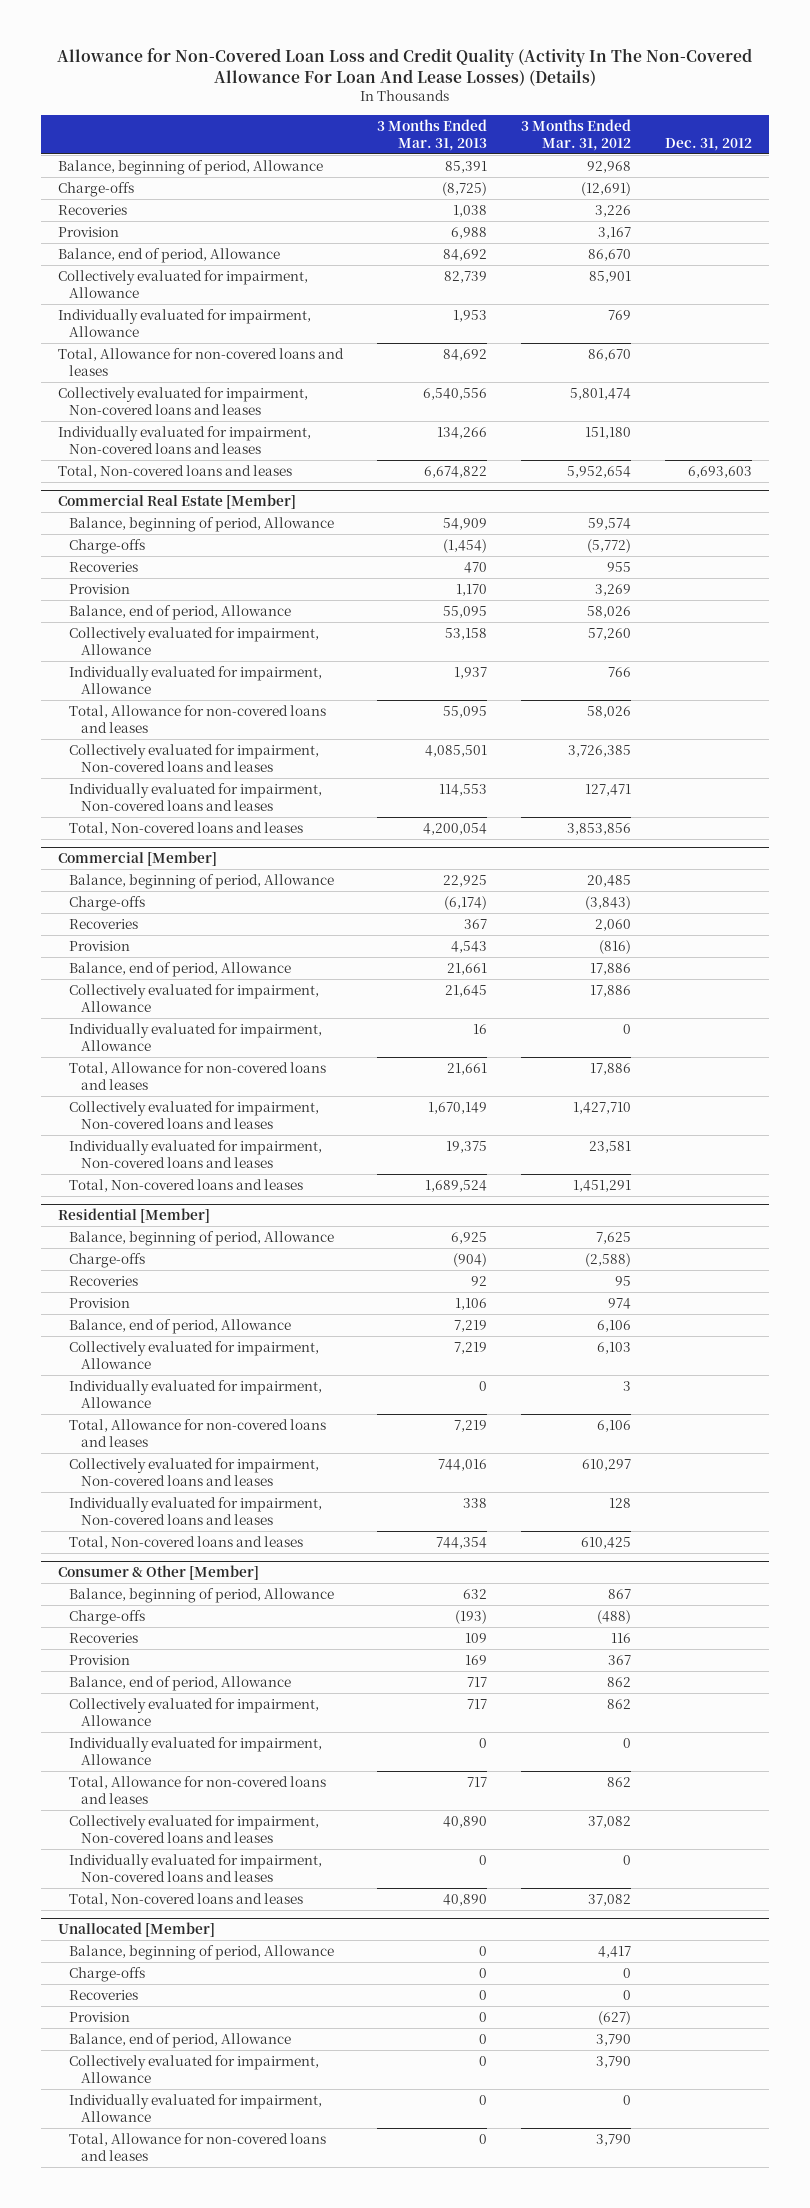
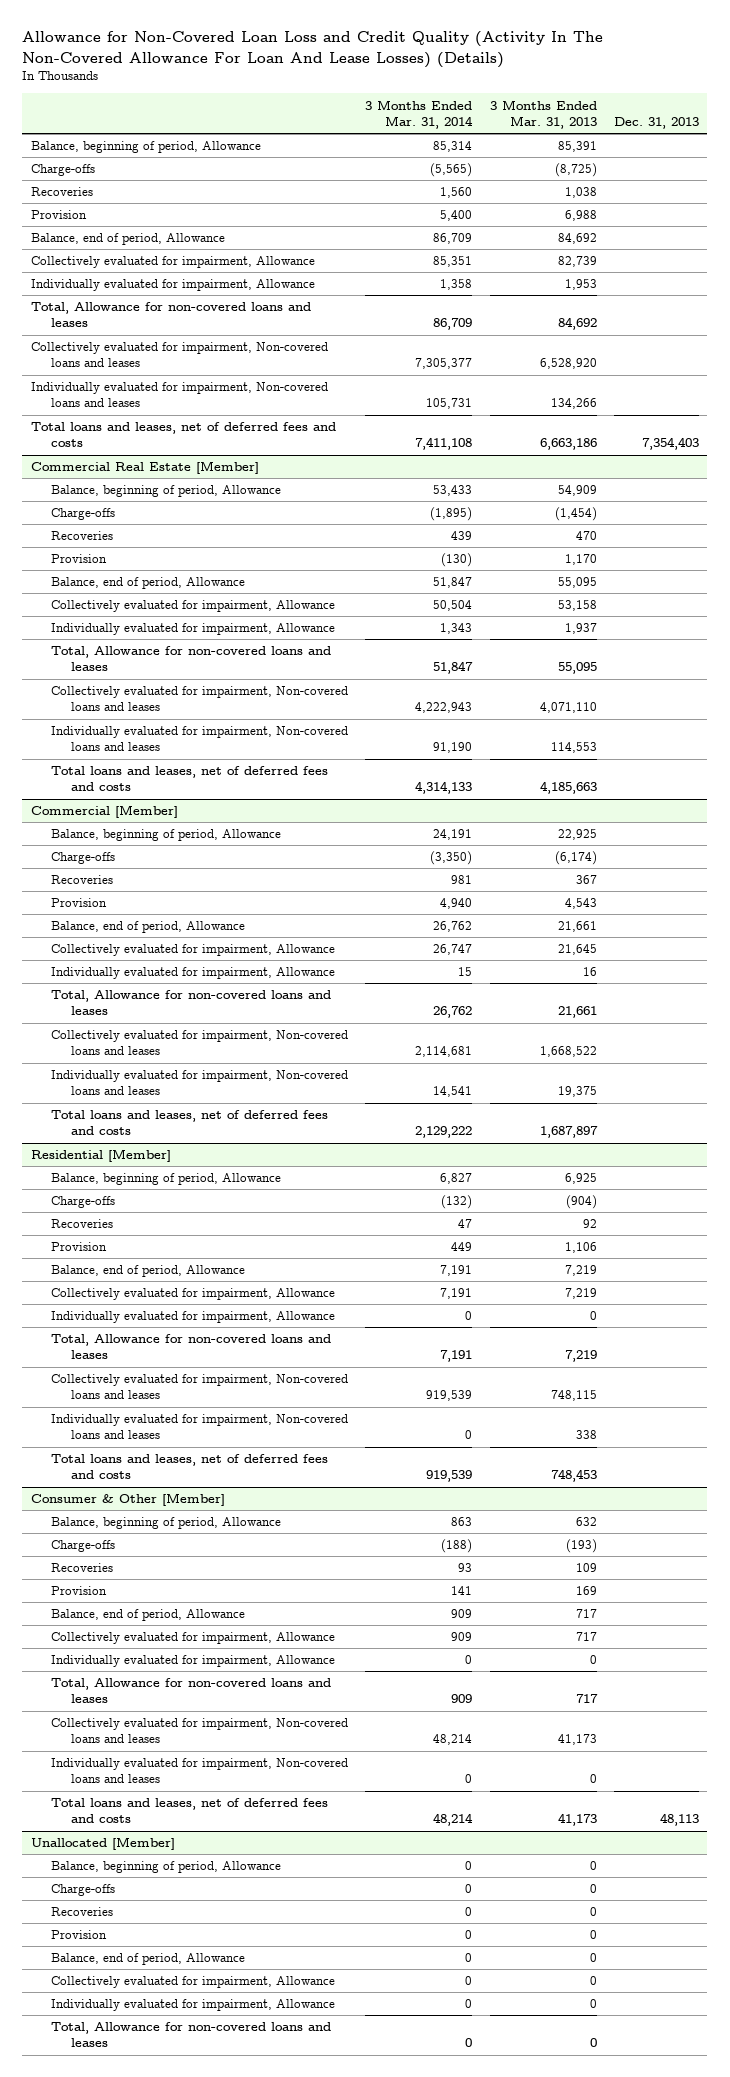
[520,118,631,152] 3 Months Ended Mar. 31, 2012 -> none
[665,138,753,152] Dec. 31, 2012 -> none
none -> [365,99,474,129] 3 Months Ended Mar. 31, 2014
none -> [613,116,699,129] Dec. 31, 2013
[422,387,487,400] 6,540,556 -> [539,358,597,370] 6,528,920
[57,464,292,478] Total, Non-covered loans and leases -> none
none -> [30,422,336,448] Total loans and leases, net of deferred fees and costs
[424,744,487,757] 4,085,501 -> [539,702,597,714] 4,071,110
[69,821,304,835] Total, Non-covered loans and leases -> none
none -> [51,766,329,792] Total loans and leases, net of deferred fees and costs
[427,1101,487,1114] 1,670,149 -> [539,1046,597,1058] 1,668,522
[69,1178,304,1192] Total, Non-covered loans and leases -> none
none -> [51,1110,329,1136] Total loans and leases, net of deferred fees and costs
[437,1458,487,1471] 744,016 -> [550,1390,597,1402] 748,115
[69,1535,304,1549] Total, Non-covered loans and leases -> none
none -> [51,1454,329,1480] Total loans and leases, net of deferred fees and costs
[442,1815,487,1828] 40,890 -> [557,1734,597,1746] 41,173
[69,1892,304,1906] Total, Non-covered loans and leases -> none
none -> [51,1798,329,1824] Total loans and leases, net of deferred fees and costs

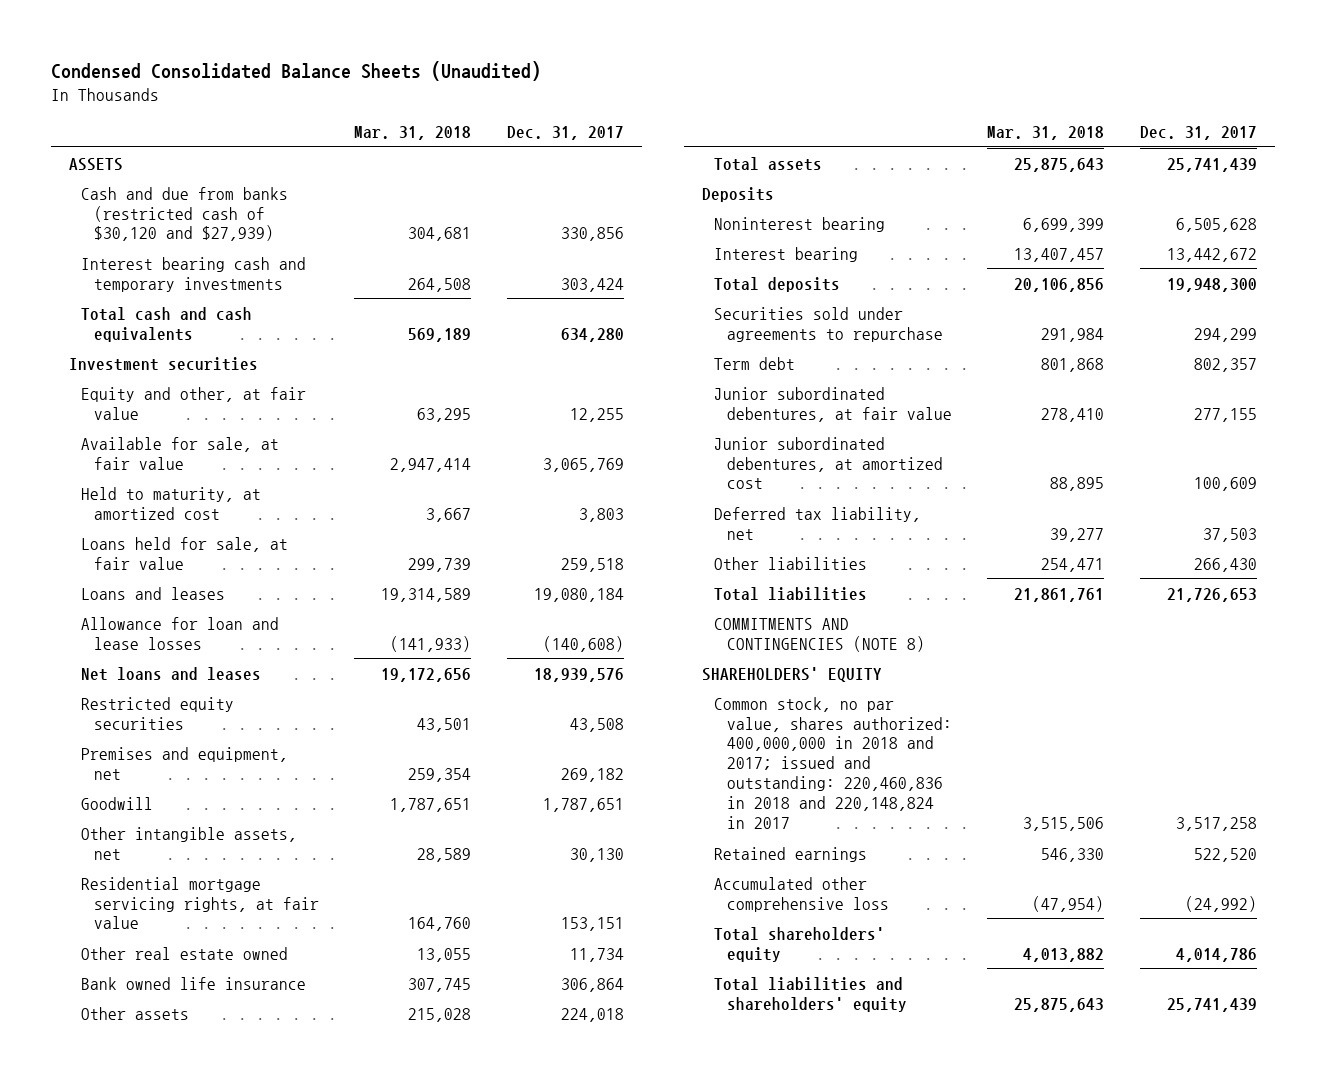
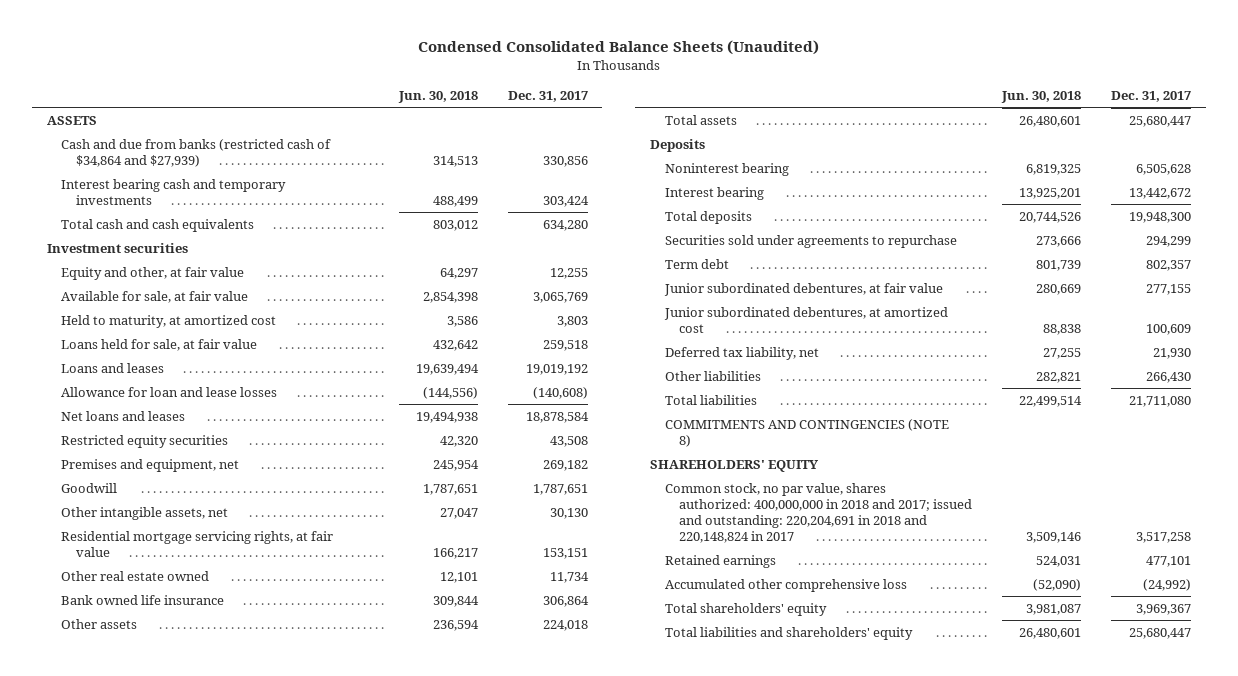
[354,125,472,140] Mar. 31, 2018 -> none
none -> [397,90,478,103] Jun. 30, 2018
[81,186,289,242] Cash and due from banks (restricted cash of $30,120 and $27,939) -> [61,138,332,167] Cash and due from banks (restricted cash of $34,864 and $27,939)
[534,587,625,602] 19,080,184 -> [525,363,588,375] 19,019,192
[534,667,625,682] 18,939,576 -> [525,411,589,423] 18,878,584
[1167,157,1258,172] 25,741,439 -> [1128,115,1191,127] 25,680,447
[1203,527,1258,542] 37,503 -> [1152,347,1191,359] 21,930
[1167,587,1258,602] 21,726,653 -> [1128,395,1191,407] 21,711,080
[714,696,952,830] Common stock, no par value, shares authorized: 400,000,000 in 2018 and 2017; issued and outstanding: 220,460,836 in 2018 and 220,148,824 in 2017 -> [664,482,973,544] Common stock, no par value, shares authorized: 400,000,000 in 2018 and 2017; issued and outstanding: 220,204,691 in 2018 and 220,148,824 in 2017
[1194,847,1258,862] 522,520 -> [1145,555,1191,567] 477,101
[1176,947,1258,962] 4,014,786 -> [1135,603,1191,615] 3,969,367
[1167,997,1258,1012] 25,741,439 -> [1128,627,1191,639] 25,680,447

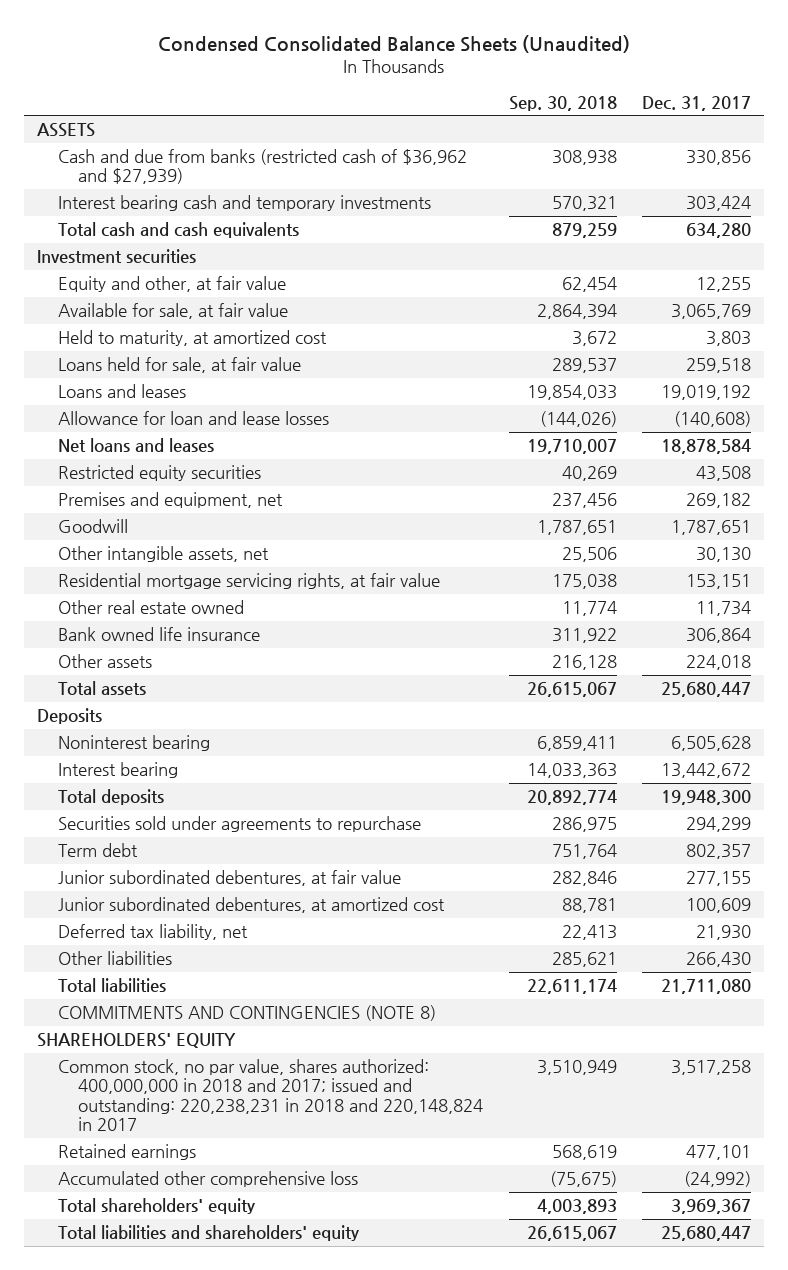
[397,90,478,103] Jun. 30, 2018 -> none
none -> [508,95,617,111] Sep. 30, 2018
[61,138,332,167] Cash and due from banks (restricted cash of $34,864 and $27,939) -> [57,149,467,185] Cash and due from banks (restricted cash of $36,962 and $27,939)
[664,482,973,544] Common stock, no par value, shares authorized: 400,000,000 in 2018 and 2017; issued and outstanding: 220,204,691 in 2018 and 220,148,824 in 2017 -> [57,1059,484,1131] Common stock, no par value, shares authorized: 400,000,000 in 2018 and 2017; issued and outstanding: 220,238,231 in 2018 and 220,148,824 in 2017

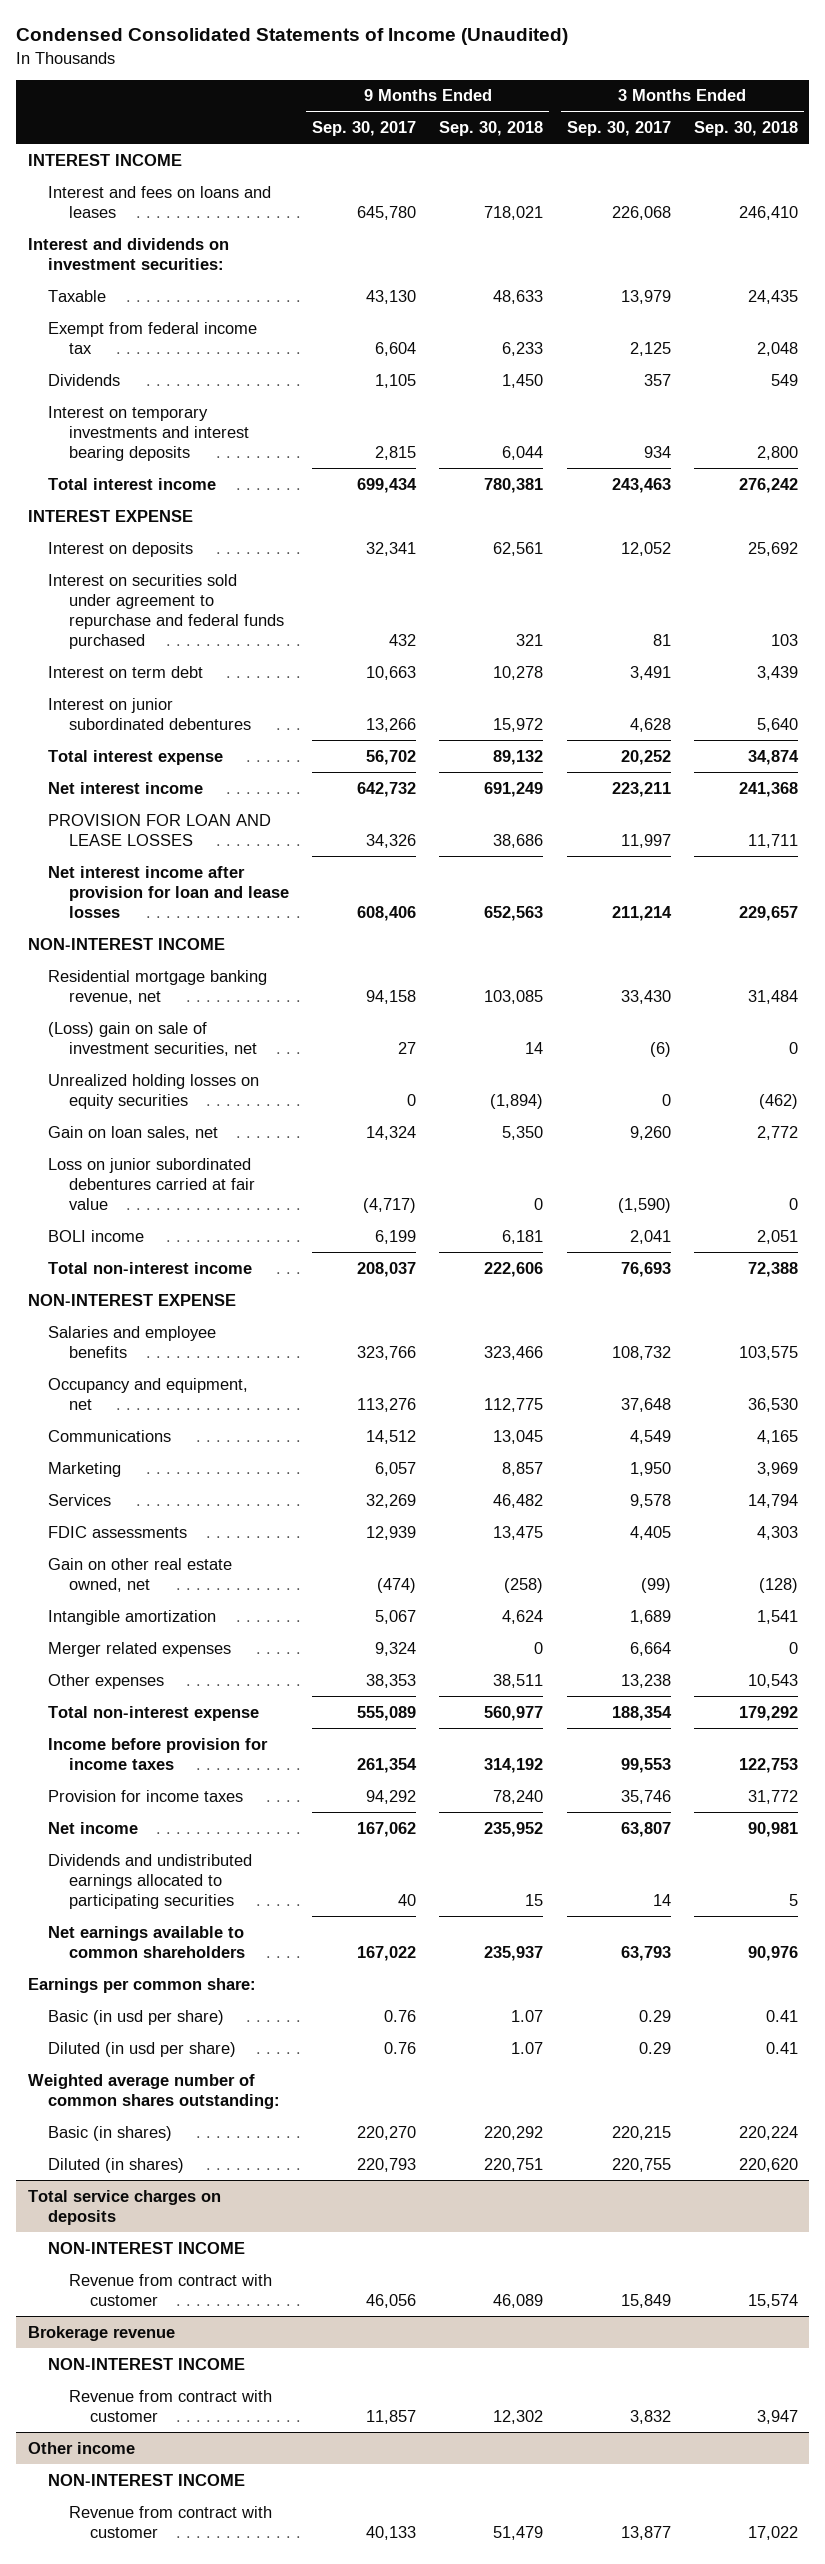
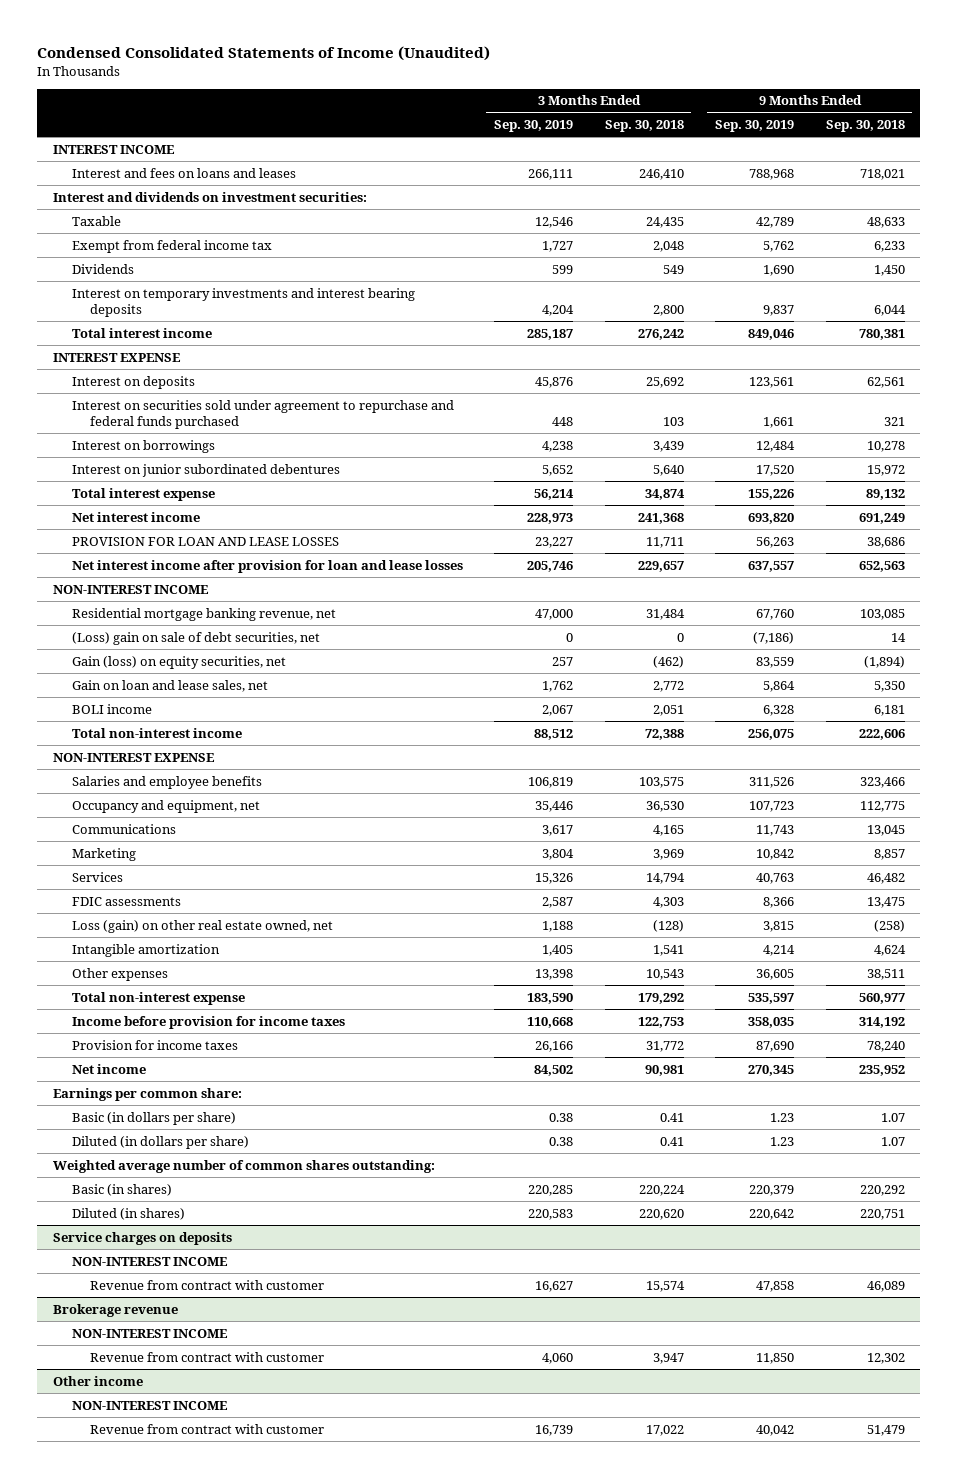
[312,121,417,137] Sep. 30, 2017 -> none
[566,121,671,137] Sep. 30, 2017 -> none
none -> [494,120,574,133] Sep. 30, 2019
none -> [715,120,795,133] Sep. 30, 2019
[48,665,204,678] Interest on term debt -> [71,439,215,453] Interest on borrowings
[48,1157,255,1210] Loss on junior subordinated debentures carried at fair value -> none
[48,1021,257,1056] (Loss) gain on sale of investment securities, net -> [71,631,320,645] (Loss) gain on sale of debt securities, net
[48,1073,260,1109] Unrealized holding losses on equity securities -> [71,655,286,669] Gain (loss) on equity securities, net
[48,1125,219,1140] Gain on loan sales, net -> [71,679,268,692] Gain on loan and lease sales, net
[48,1557,233,1592] Gain on other real estate owned, net -> [71,919,333,933] Loss (gain) on other real estate owned, net
[48,1641,232,1657] Merger related expenses -> none
[48,1853,253,1909] Dividends and undistributed earnings allocated to participating securities -> none
[48,1925,245,1958] Net earnings available to common shareholders -> none
[48,2009,225,2025] Basic (in usd per share) -> [71,1111,236,1125] Basic (in dollars per share)
[48,2041,237,2057] Diluted (in usd per share) -> [71,1135,249,1149] Diluted (in dollars per share)
[27,2189,221,2225] Total service charges on deposits -> [53,1231,233,1245] Service charges on deposits

